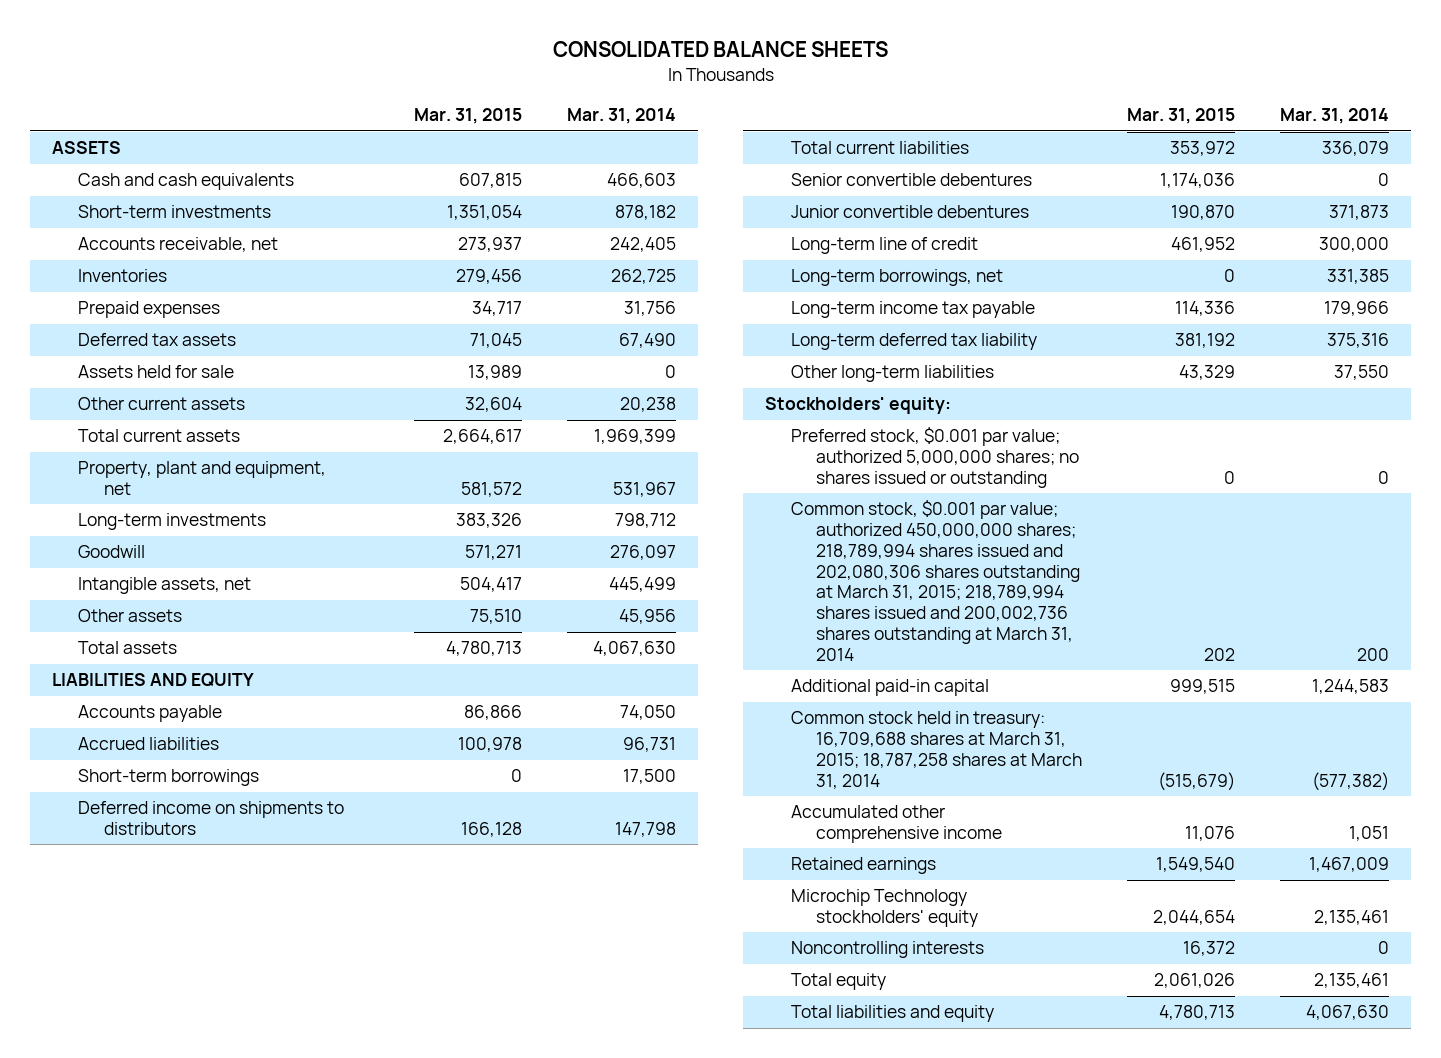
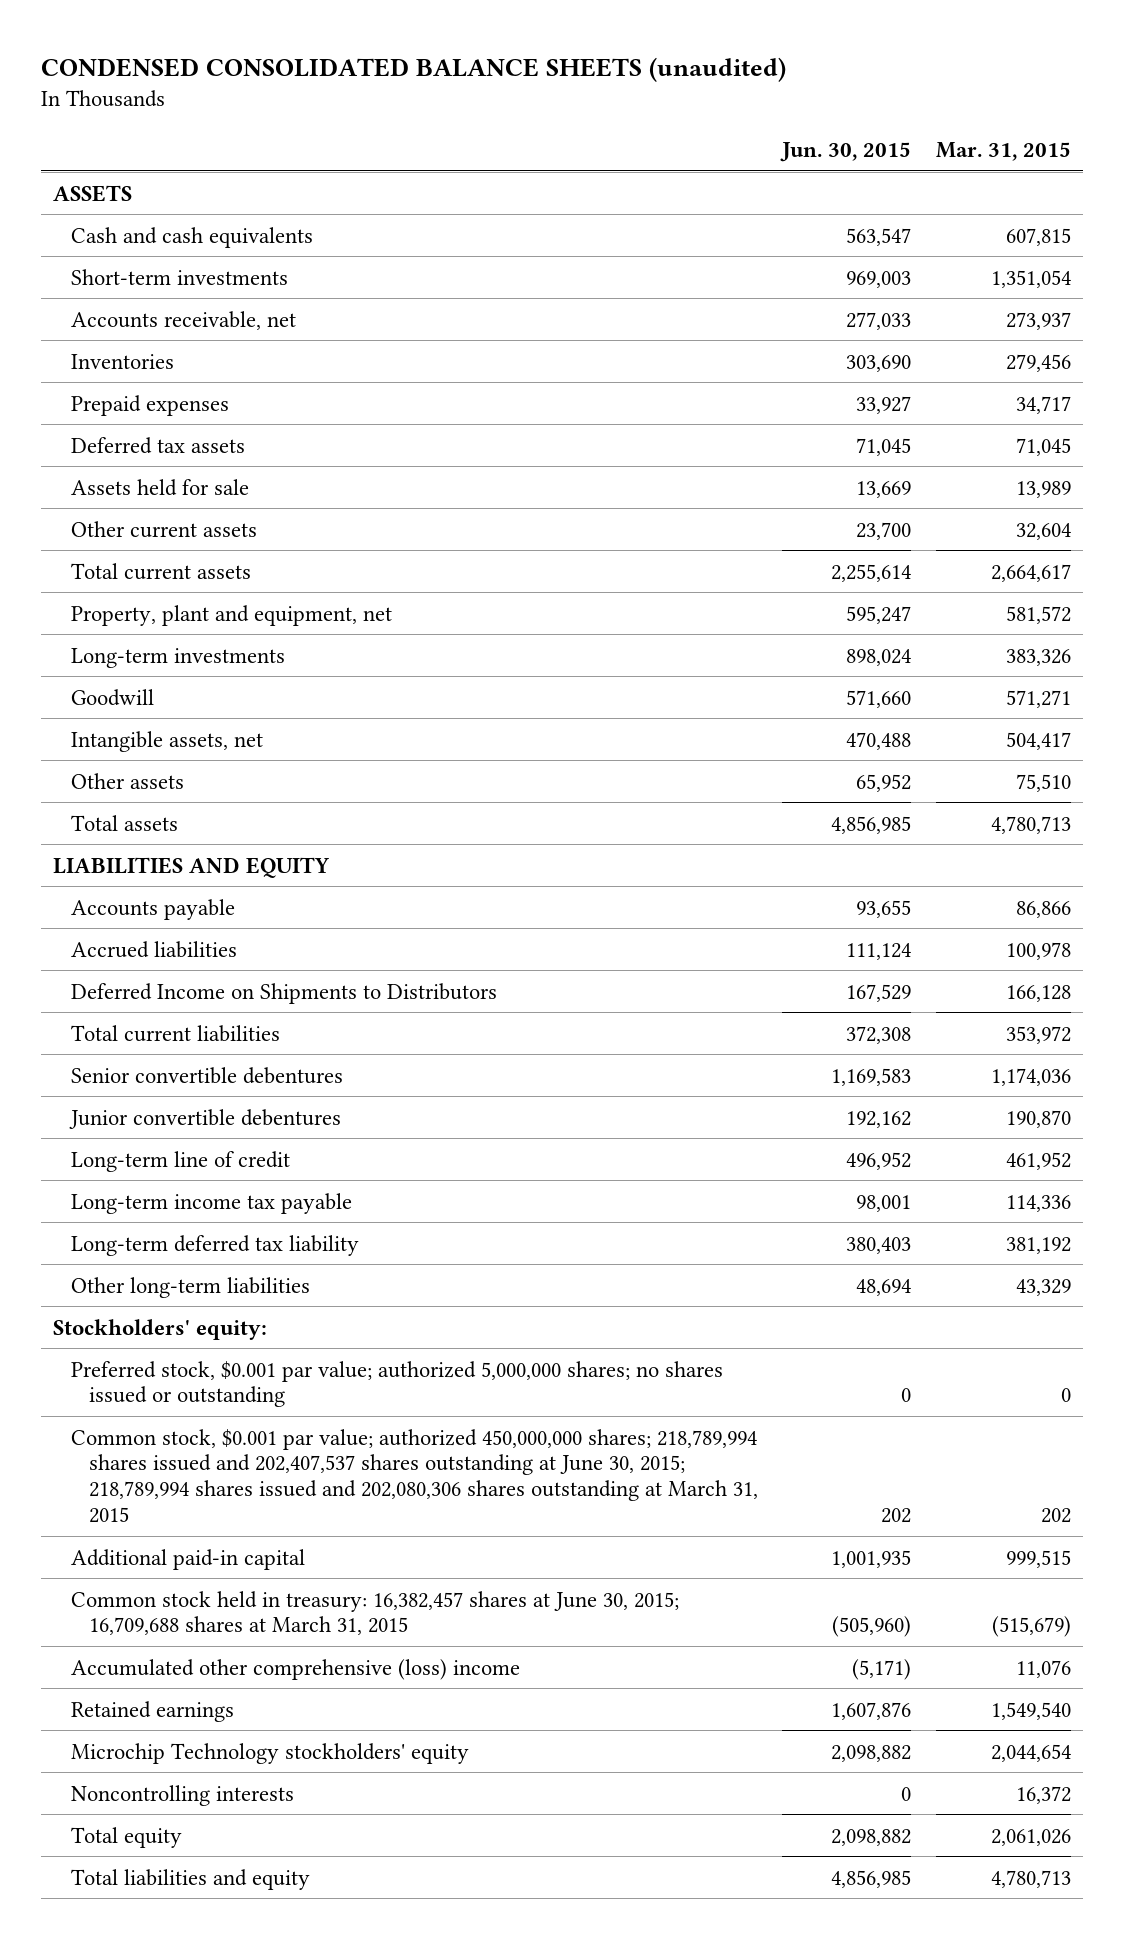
[552,41,888,58] CONSOLIDATED BALANCE SHEETS -> [40,56,786,82] CONDENSED CONSOLIDATED BALANCE SHEETS (unaudited)
[567,108,677,125] Mar. 31, 2014 -> none
none -> [780,141,912,162] Jun. 30, 2015
[77,769,259,787] Short-term borrowings -> none
[77,801,344,836] Deferred income on shipments to distributors -> [70,982,497,1004] Deferred Income on Shipments to Distributors
[790,269,1003,287] Long-term borrowings, net -> none
[790,500,1081,661] Common stock, $0.001 par value; authorized 450,000,000 shares; 218,789,994 shares issued and 202,080,306 shares outstanding at March 31, 2015; 218,789,994 shares issued and 200,002,736 shares outstanding at March 31, 2014 -> [70,1428,758,1524] Common stock, $0.001 par value; authorized 450,000,000 shares; 218,789,994 shares issued and 202,407,537 shares outstanding at June 30, 2015; 218,789,994 shares issued and 202,080,306 shares outstanding at March 31, 2015
[790,711,1083,789] Common stock held in treasury: 16,709,688 shares at March 31, 2015; 18,787,258 shares at March 31, 2014 -> [70,1590,679,1636] Common stock held in treasury: 16,382,457 shares at June 30, 2015; 16,709,688 shares at March 31, 2015
[790,805,1003,844] Accumulated other comprehensive income -> [70,1658,520,1680] Accumulated other comprehensive (loss) income

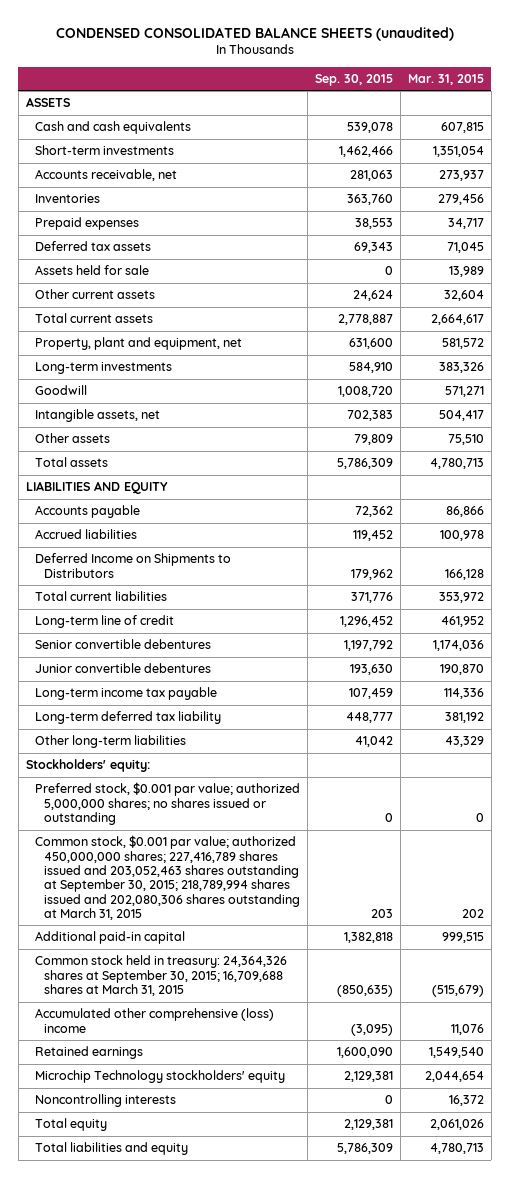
[780,141,912,162] Jun. 30, 2015 -> none
none -> [314,73,393,86] Sep. 30, 2015
[70,1150,290,1172] Long-term line of credit -> [34,615,174,629] Long-term line of credit
[70,1428,758,1524] Common stock, $0.001 par value; authorized 450,000,000 shares; 218,789,994 shares issued and 202,407,537 shares outstanding at June 30, 2015; 218,789,994 shares issued and 202,080,306 shares outstanding at March 31, 2015 -> [34,835,300,920] Common stock, $0.001 par value; authorized 450,000,000 shares; 227,416,789 shares issued and 203,052,463 shares outstanding at September 30, 2015; 218,789,994 shares issued and 202,080,306 shares outstanding at March 31, 2015
[70,1590,679,1636] Common stock held in treasury: 16,382,457 shares at June 30, 2015; 16,709,688 shares at March 31, 2015 -> [34,955,287,996] Common stock held in treasury: 24,364,326 shares at September 30, 2015; 16,709,688 shares at March 31, 2015

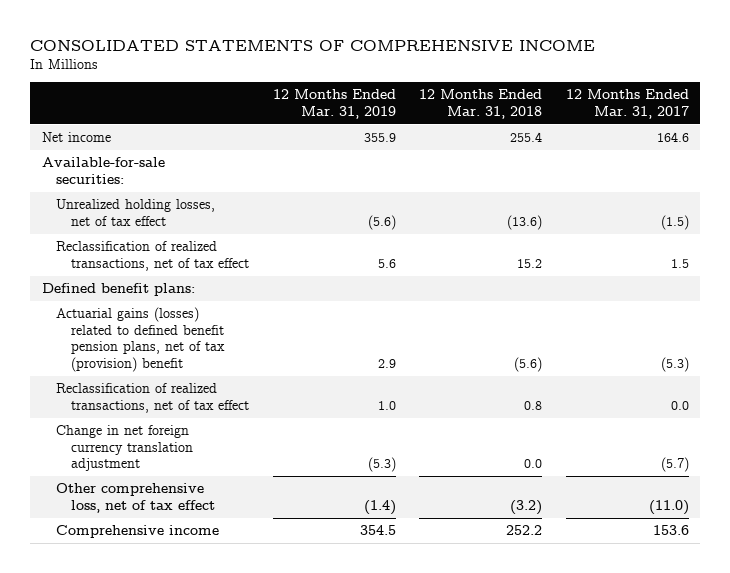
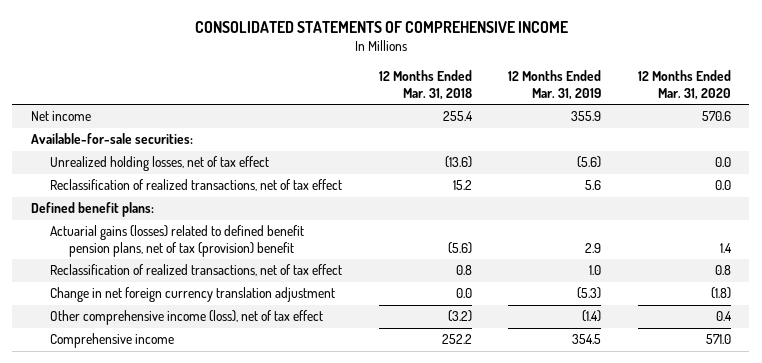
[565,89,689,119] 12 Months Ended Mar. 31, 2017 -> none
none -> [637,70,731,100] 12 Months Ended Mar. 31, 2020
[56,483,216,513] Other comprehensive loss, net of tax effect -> [49,310,323,326] Other comprehensive income (loss), net of tax effect

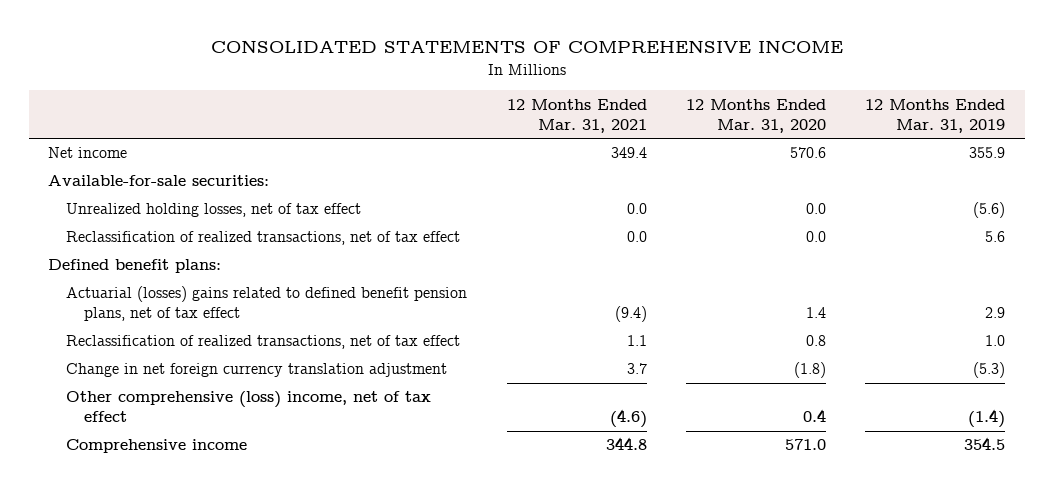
[378,70,472,100] 12 Months Ended Mar. 31, 2018 -> none
none -> [506,98,647,133] 12 Months Ended Mar. 31, 2021
[49,225,304,257] Actuarial gains (losses) related to defined benefit pension plans, net of tax (provision) benefit -> [66,286,468,322] Actuarial (losses) gains related to defined benefit pension plans, net of tax effect
[49,310,323,326] Other comprehensive income (loss), net of tax effect -> [66,391,432,423] Other comprehensive (loss) income, net of tax effect

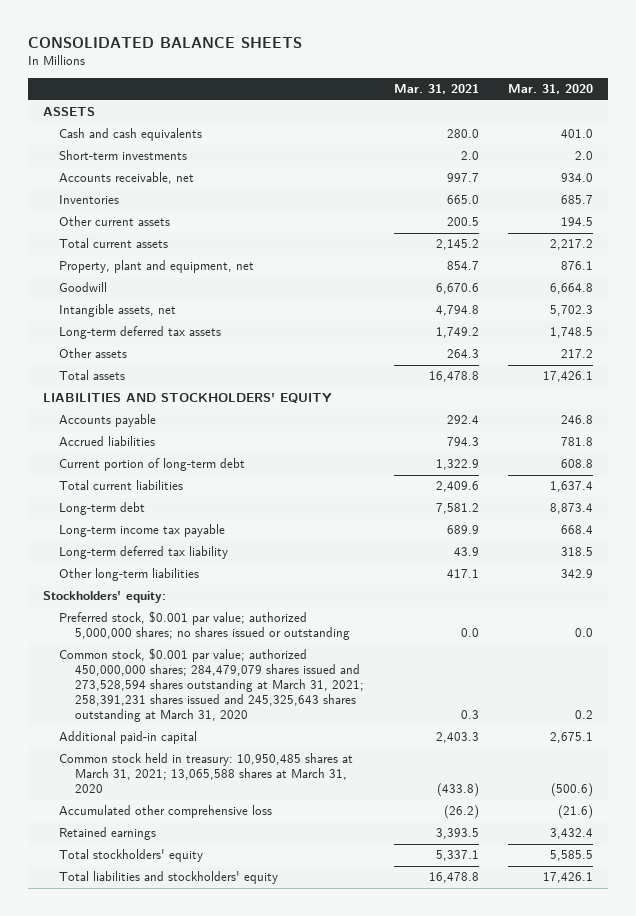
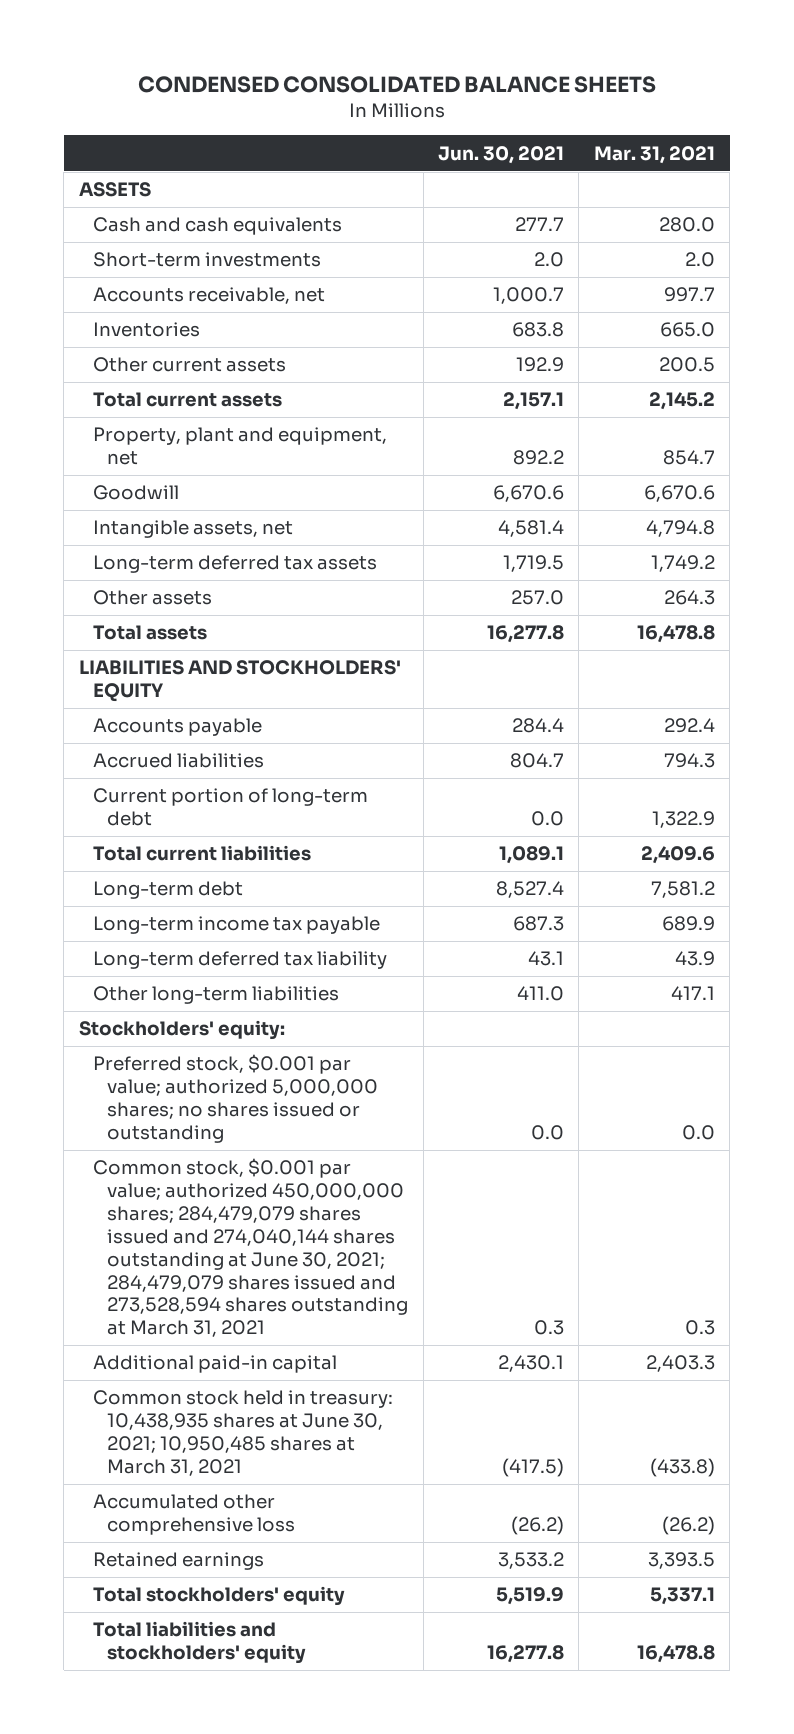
[28,37,303,49] CONSOLIDATED BALANCE SHEETS -> [137,76,656,94] CONDENSED CONSOLIDATED BALANCE SHEETS
[508,84,594,95] Mar. 31, 2020 -> none
none -> [438,145,565,164] Jun. 30, 2021
[59,648,365,723] Common stock, $0.001 par value; authorized 450,000,000 shares; 284,479,079 shares issued and 273,528,594 shares outstanding at March 31, 2021; 258,391,231 shares issued and 245,325,643 shares outstanding at March 31, 2020 -> [93,1158,409,1338] Common stock, $0.001 par value; authorized 450,000,000 shares; 284,479,079 shares issued and 274,040,144 shares outstanding at June 30, 2021; 284,479,079 shares issued and 273,528,594 shares outstanding at March 31, 2021
[59,753,354,794] Common stock held in treasury: 10,950,485 shares at March 31, 2021; 13,065,588 shares at March 31, 2020 -> [93,1390,394,1476] Common stock held in treasury: 10,438,935 shares at June 30, 2021; 10,950,485 shares at March 31, 2021

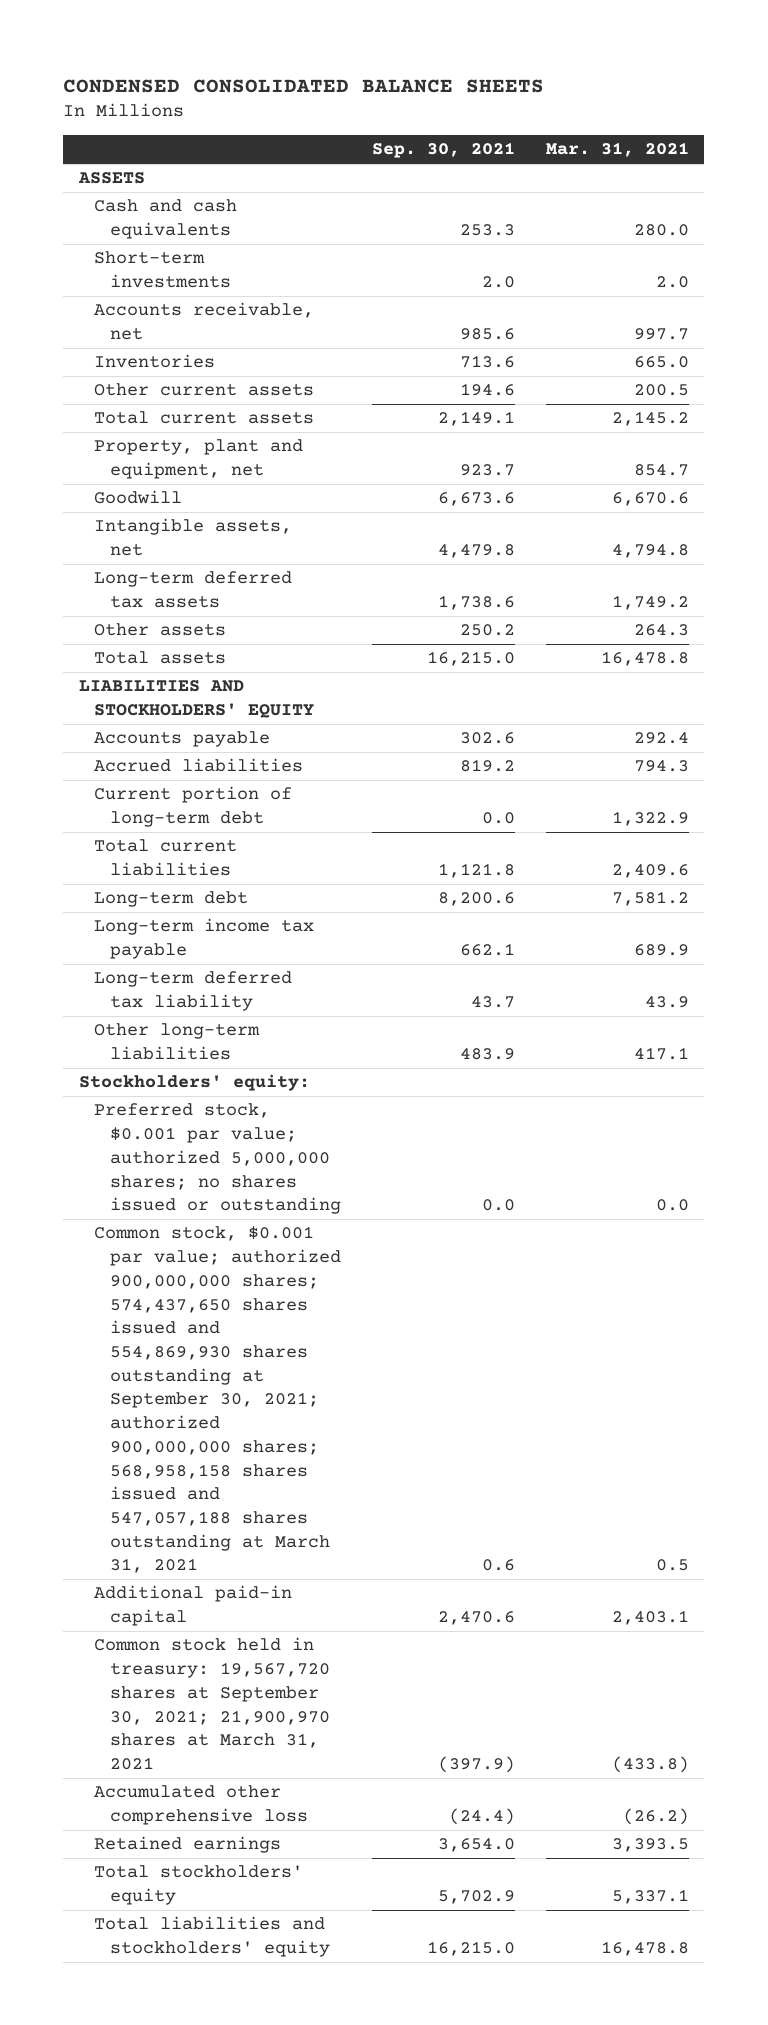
[438,145,565,164] Jun. 30, 2021 -> none
none -> [371,142,515,159] Sep. 30, 2021
[93,1158,409,1338] Common stock, $0.001 par value; authorized 450,000,000 shares; 284,479,079 shares issued and 274,040,144 shares outstanding at June 30, 2021; 284,479,079 shares issued and 273,528,594 shares outstanding at March 31, 2021 -> [94,1226,341,1574] Common stock, $0.001 par value; authorized 900,000,000 shares; 574,437,650 shares issued and 554,869,930 shares outstanding at September 30, 2021; authorized 900,000,000 shares; 568,958,158 shares issued and 547,057,188 shares outstanding at March 31, 2021
[684,1320,715,1336] 0.3 -> [655,1559,689,1572] 0.5
[645,1355,715,1373] 2,403.3 -> [611,1610,689,1626] 2,403.1
[93,1390,394,1476] Common stock held in treasury: 10,438,935 shares at June 30, 2021; 10,950,485 shares at March 31, 2021 -> [94,1637,330,1770] Common stock held in treasury: 19,567,720 shares at September 30, 2021; 21,900,970 shares at March 31, 2021

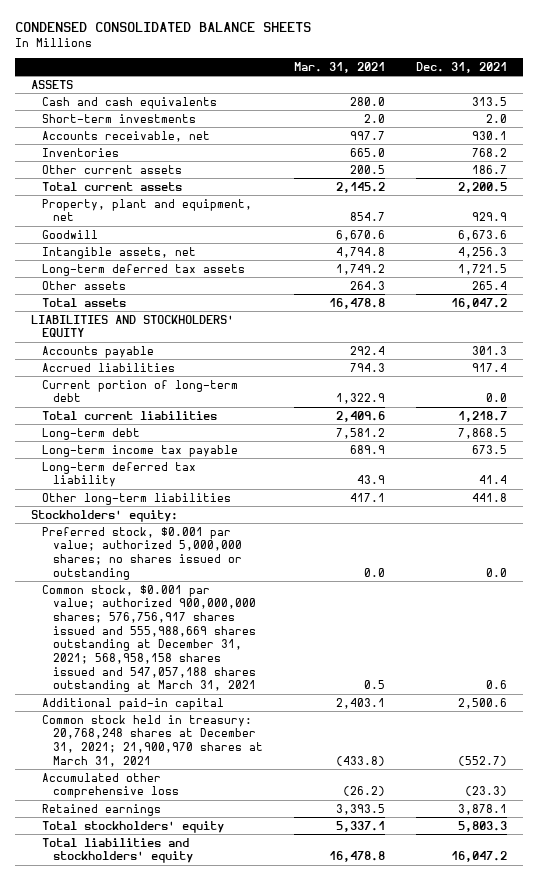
[371,142,515,159] Sep. 30, 2021 -> none
none -> [416,61,508,73] Dec. 31, 2021
[94,1226,341,1574] Common stock, $0.001 par value; authorized 900,000,000 shares; 574,437,650 shares issued and 554,869,930 shares outstanding at September 30, 2021; authorized 900,000,000 shares; 568,958,158 shares issued and 547,057,188 shares outstanding at March 31, 2021 -> [41,584,256,693] Common stock, $0.001 par value; authorized 900,000,000 shares; 576,756,917 shares issued and 555,988,669 shares outstanding at December 31, 2021; 568,958,158 shares issued and 547,057,188 shares outstanding at March 31, 2021
[94,1637,330,1770] Common stock held in treasury: 19,567,720 shares at September 30, 2021; 21,900,970 shares at March 31, 2021 -> [41,714,263,767] Common stock held in treasury: 20,768,248 shares at December 31, 2021; 21,900,970 shares at March 31, 2021

